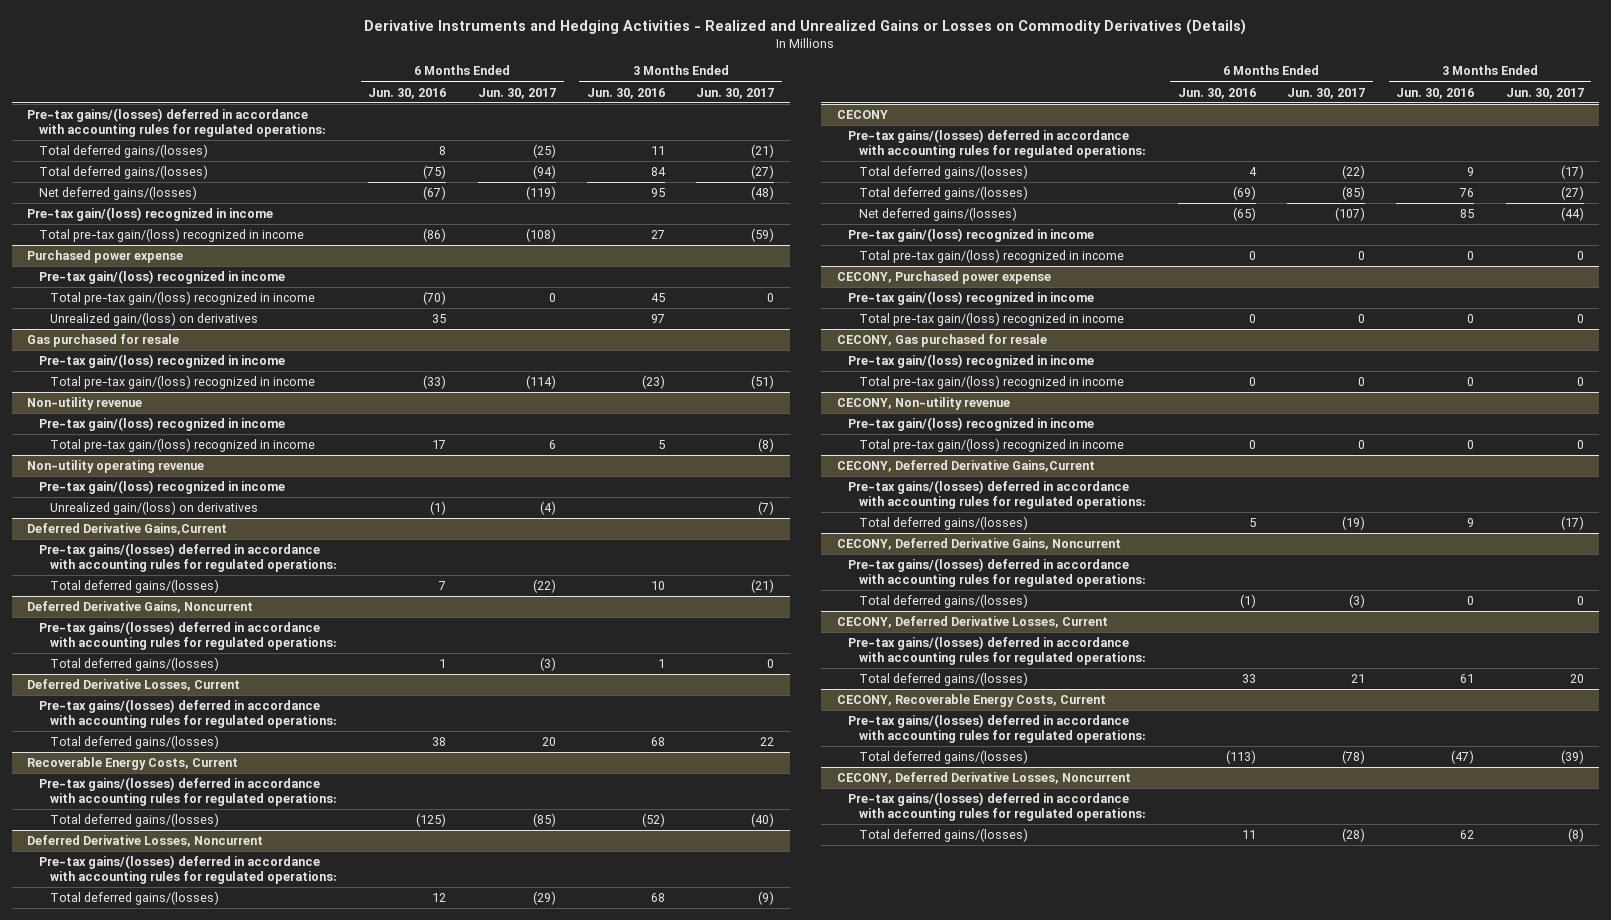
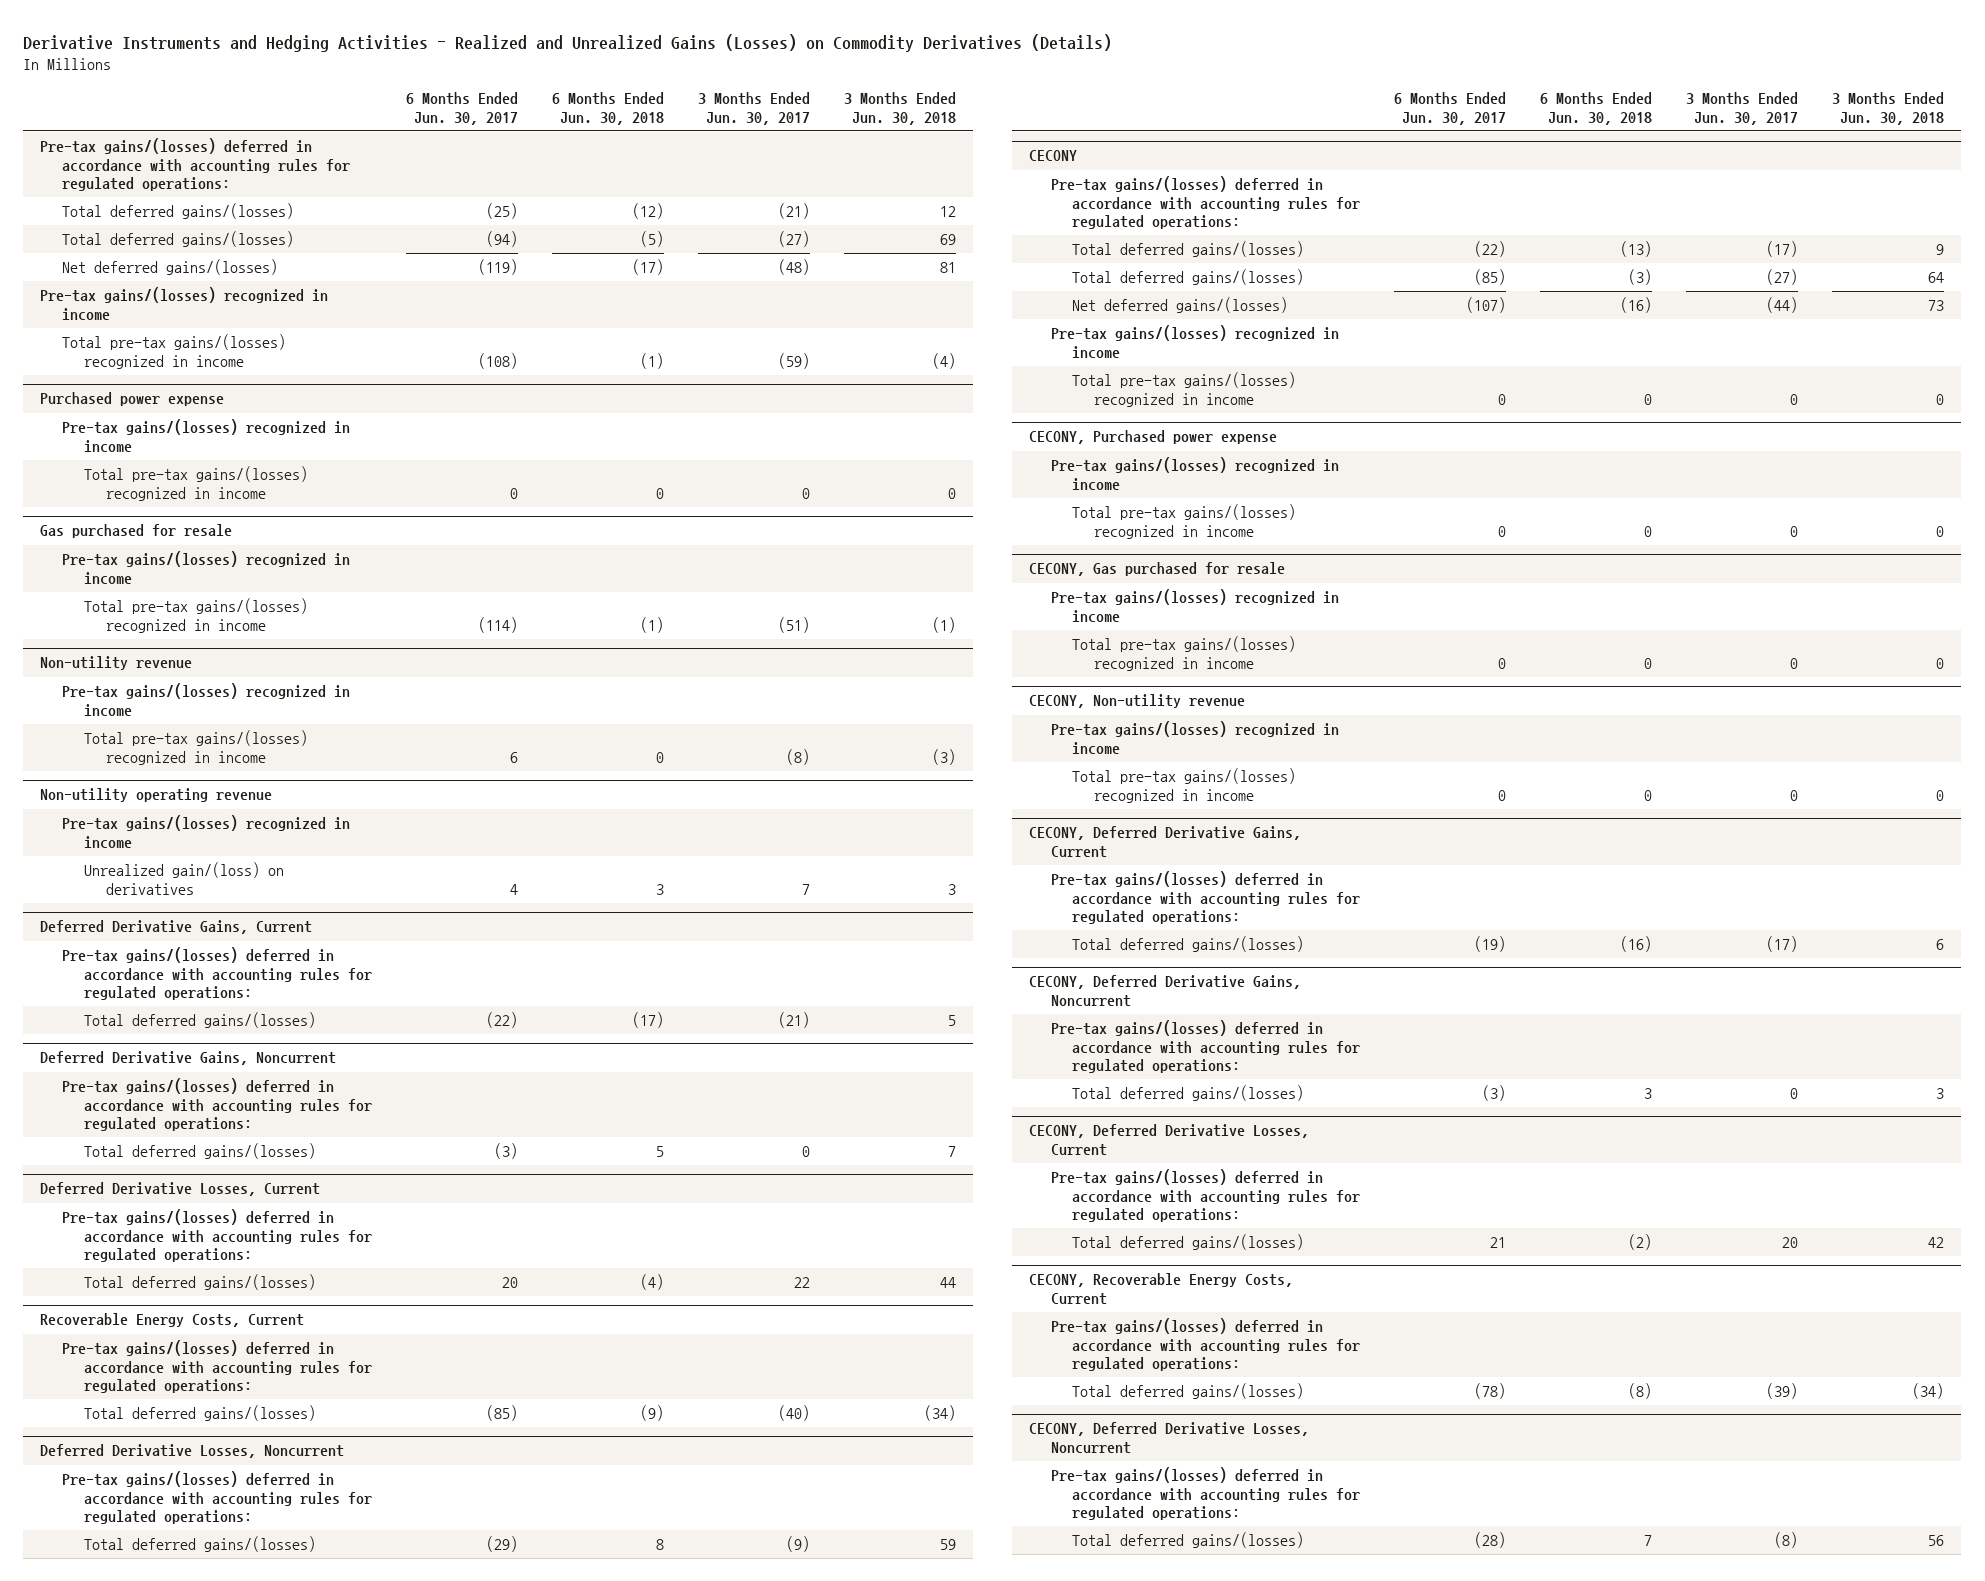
[364,18,1247,35] Derivative Instruments and Hedging Activities - Realized and Unrealized Gains or Losses on Commodity Derivatives (Details) -> [23,33,1113,52] Derivative Instruments and Hedging Activities - Realized and Unrealized Gains (Losses) on Commodity Derivatives (Details)
[368,87,447,99] Jun. 30, 2016 -> none
[587,87,666,99] Jun. 30, 2016 -> none
none -> [551,92,664,125] 6 Months Ended Jun. 30, 2018
none -> [843,92,956,125] 3 Months Ended Jun. 30, 2018
[27,207,274,222] Pre-tax gain/(loss) recognized in income -> [40,287,329,321] Pre-tax gains/(losses) recognized in income
[38,228,304,243] Total pre-tax gain/(loss) recognized in income -> [62,334,287,369] Total pre-tax gains/(losses) recognized in income
[50,312,259,327] Unrealized gain/(loss) on derivatives -> none
[38,270,285,285] Pre-tax gain/(loss) recognized in income -> [62,419,351,453] Pre-tax gains/(losses) recognized in income
[50,291,316,306] Total pre-tax gain/(loss) recognized in income -> [83,466,308,501] Total pre-tax gains/(losses) recognized in income
[38,354,285,369] Pre-tax gain/(loss) recognized in income -> [62,551,351,585] Pre-tax gains/(losses) recognized in income
[50,375,316,390] Total pre-tax gain/(loss) recognized in income -> [83,598,308,633] Total pre-tax gains/(losses) recognized in income
[38,417,285,432] Pre-tax gain/(loss) recognized in income -> [62,683,351,717] Pre-tax gains/(losses) recognized in income
[50,438,316,453] Total pre-tax gain/(loss) recognized in income -> [83,730,308,765] Total pre-tax gains/(losses) recognized in income
[38,480,285,495] Pre-tax gain/(loss) recognized in income -> [62,815,351,849] Pre-tax gains/(losses) recognized in income
[539,501,556,516] (4) -> [509,883,518,895] 4
[758,501,775,516] (7) -> [801,883,810,895] 7
[27,523,228,536] Deferred Derivative Gains,Current -> [40,920,313,935] Deferred Derivative Gains, Current
[848,228,1095,243] Pre-tax gain/(loss) recognized in income -> [1050,325,1339,359] Pre-tax gains/(losses) recognized in income
[859,249,1125,264] Total pre-tax gain/(loss) recognized in income -> [1072,372,1297,407] Total pre-tax gains/(losses) recognized in income
[848,291,1095,306] Pre-tax gain/(loss) recognized in income -> [1050,457,1339,491] Pre-tax gains/(losses) recognized in income
[859,312,1125,327] Total pre-tax gain/(loss) recognized in income -> [1072,504,1297,539] Total pre-tax gains/(losses) recognized in income
[848,354,1095,369] Pre-tax gain/(loss) recognized in income -> [1050,589,1339,623] Pre-tax gains/(losses) recognized in income
[859,375,1125,390] Total pre-tax gain/(loss) recognized in income -> [1072,636,1297,671] Total pre-tax gains/(losses) recognized in income
[848,417,1095,432] Pre-tax gain/(loss) recognized in income -> [1050,721,1339,755] Pre-tax gains/(losses) recognized in income
[859,438,1125,453] Total pre-tax gain/(loss) recognized in income -> [1072,768,1297,803] Total pre-tax gains/(losses) recognized in income
[836,460,1095,473] CECONY, Deferred Derivative Gains,Current -> [1028,826,1301,858] CECONY, Deferred Derivative Gains, Current

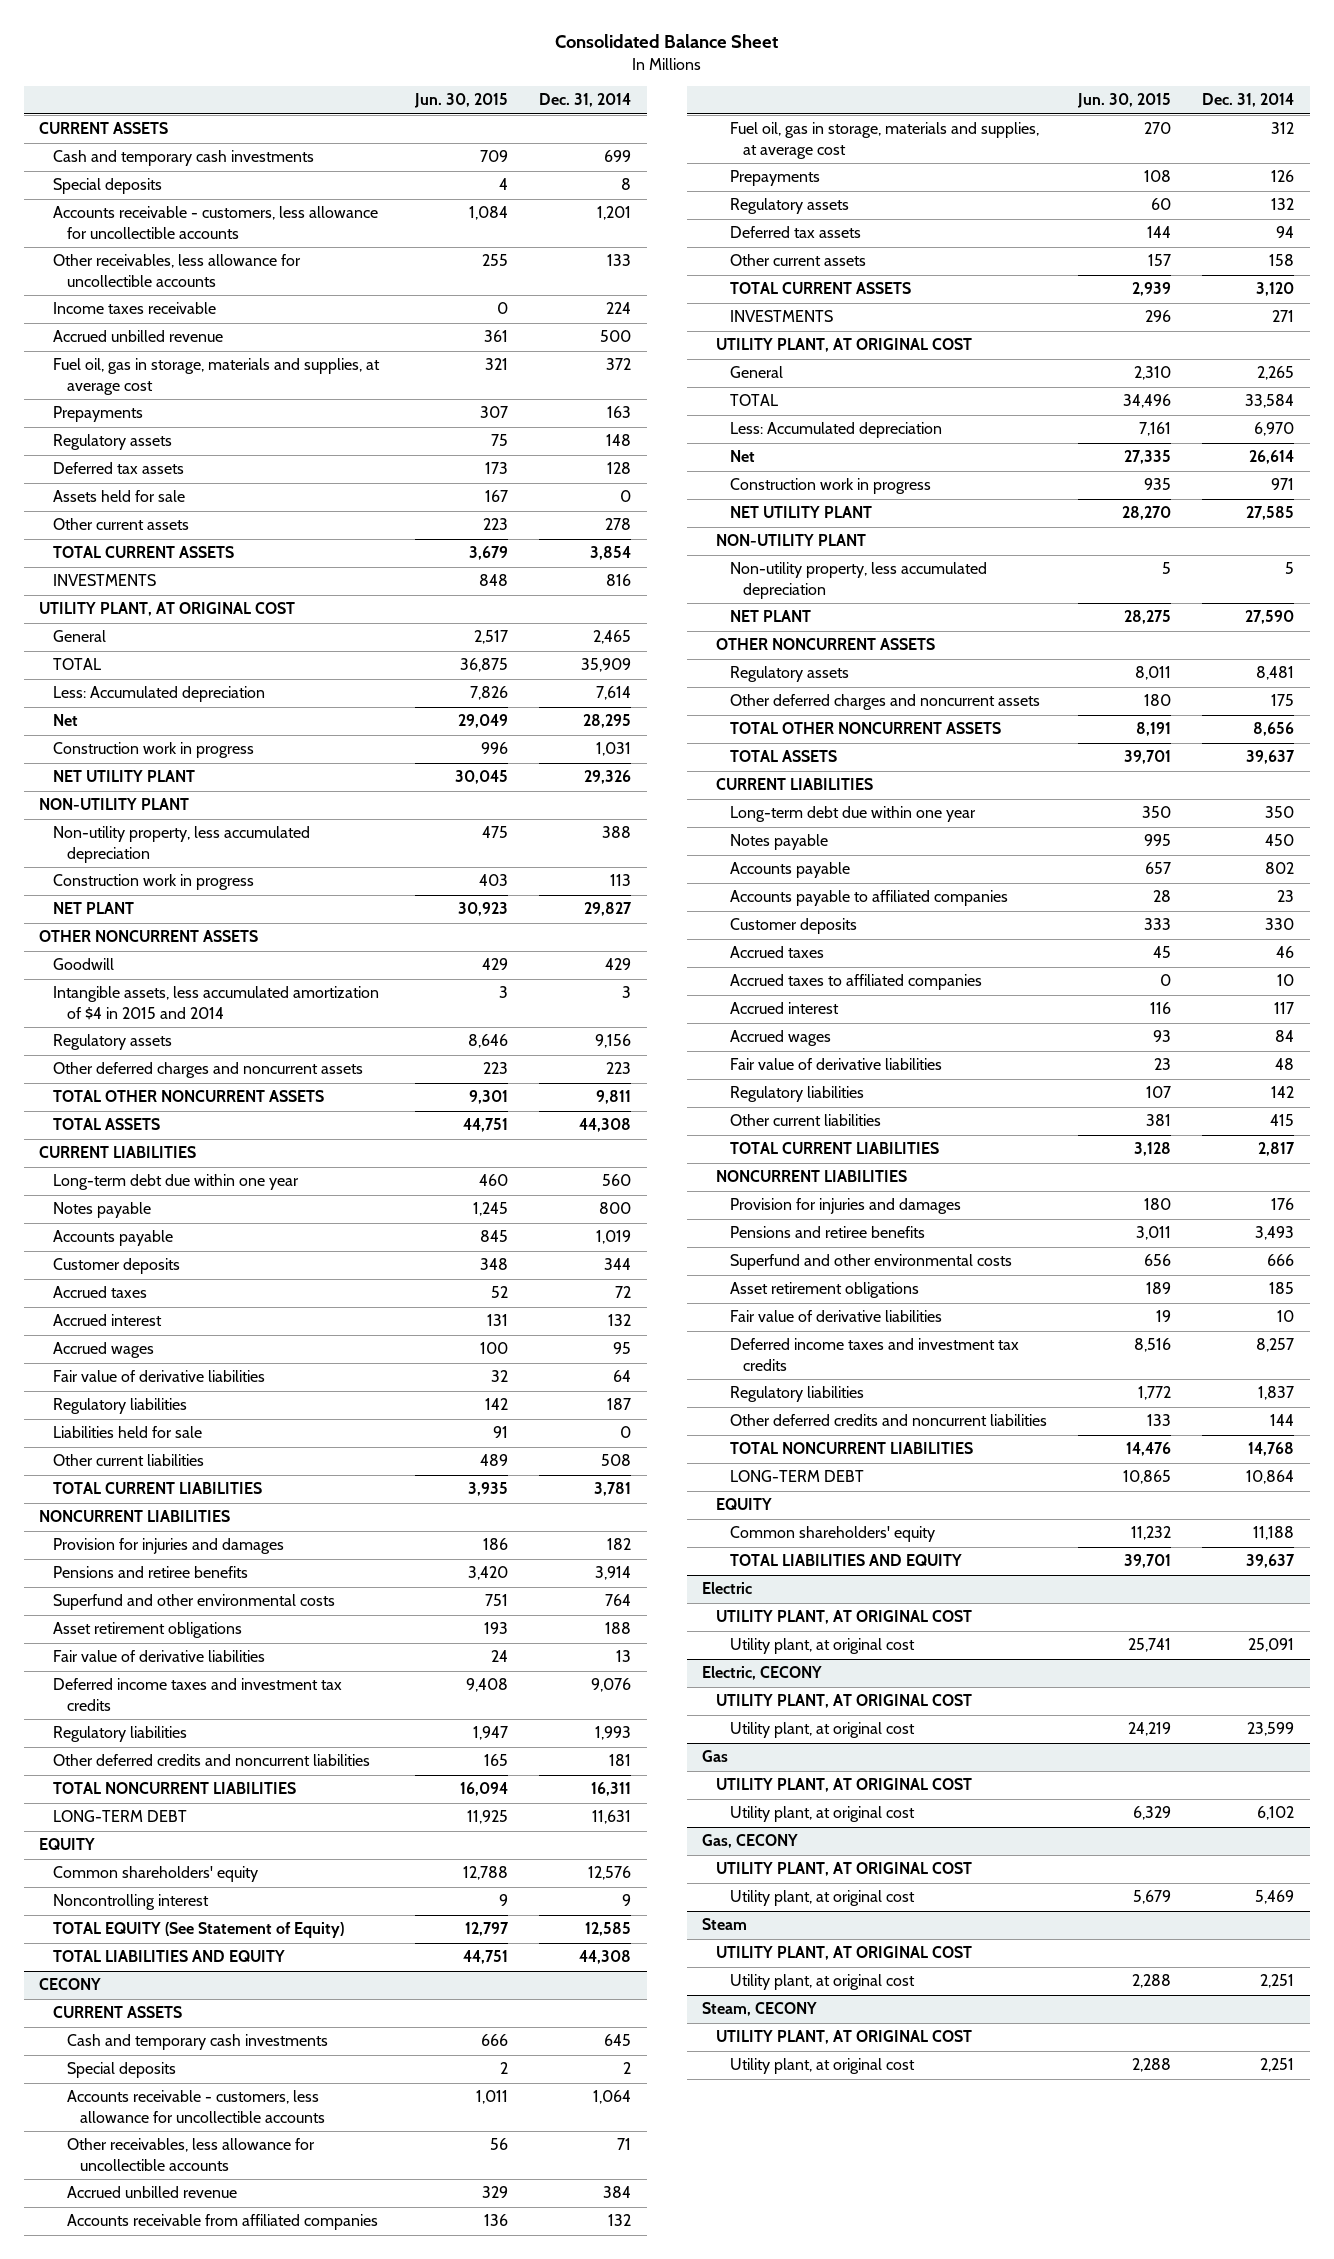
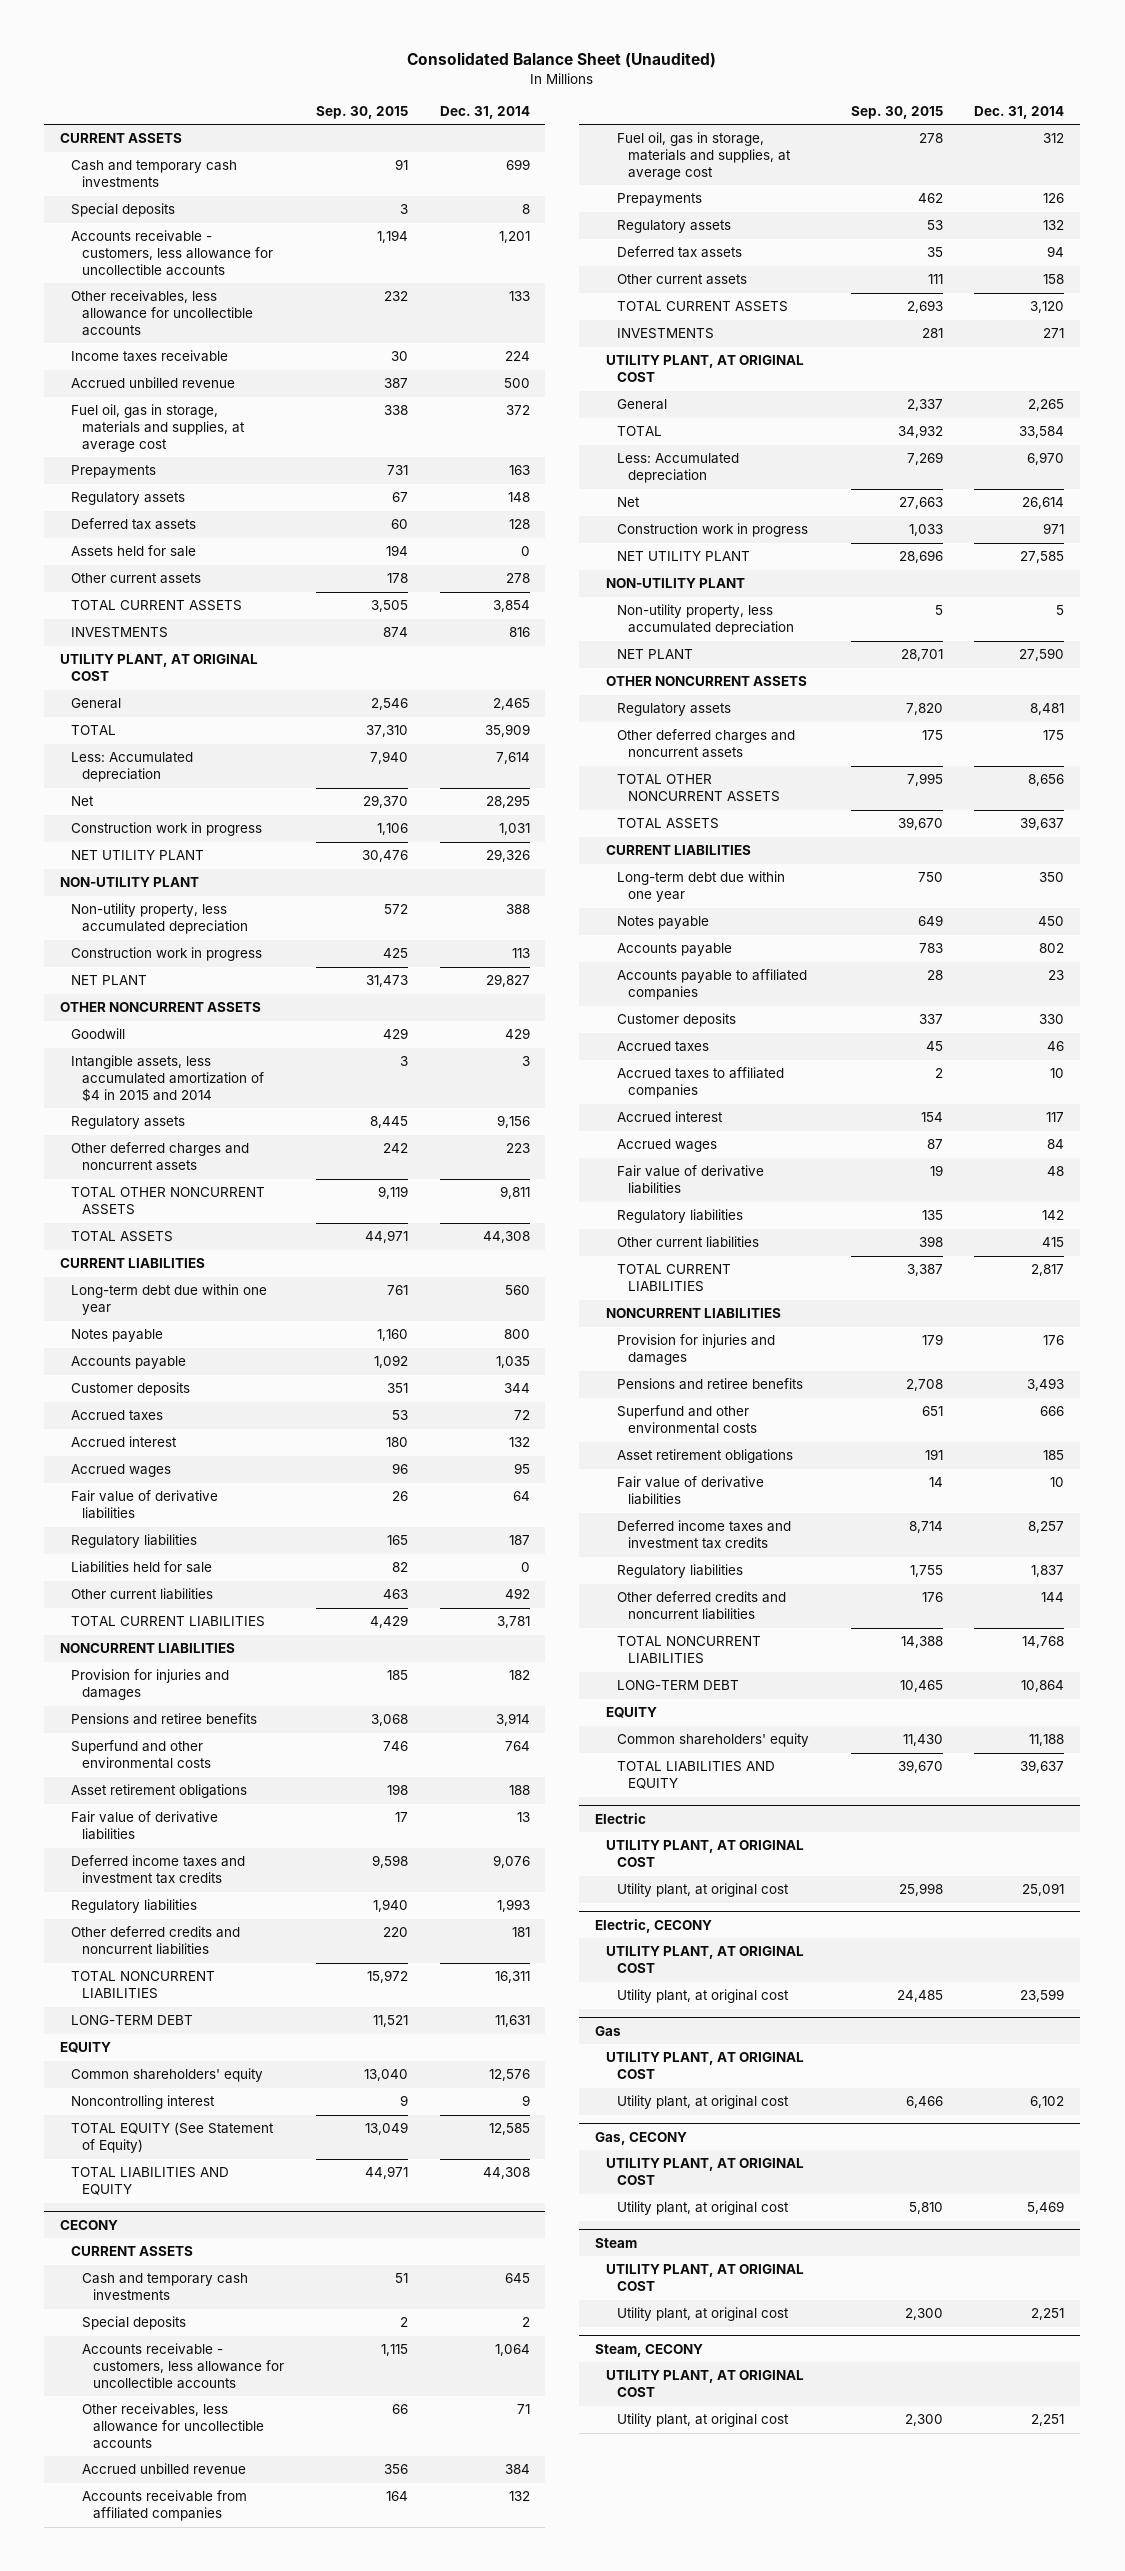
[554,34,778,49] Consolidated Balance Sheet -> [407,52,717,69] Consolidated Balance Sheet (Unaudited)
[413,93,508,109] Jun. 30, 2015 -> none
none -> [315,105,408,119] Sep. 30, 2015
[596,1230,632,1245] 1,019 -> [495,1356,530,1369] 1,035
[601,1454,632,1467] 508 -> [504,1588,530,1600] 492

